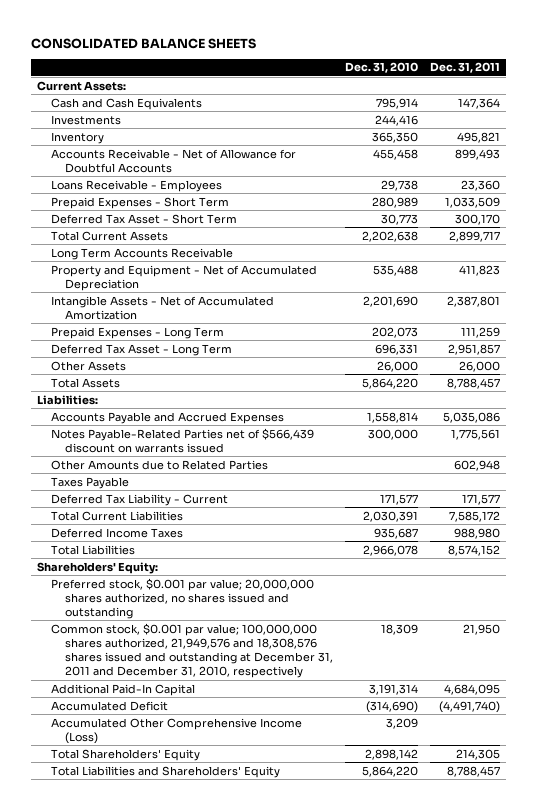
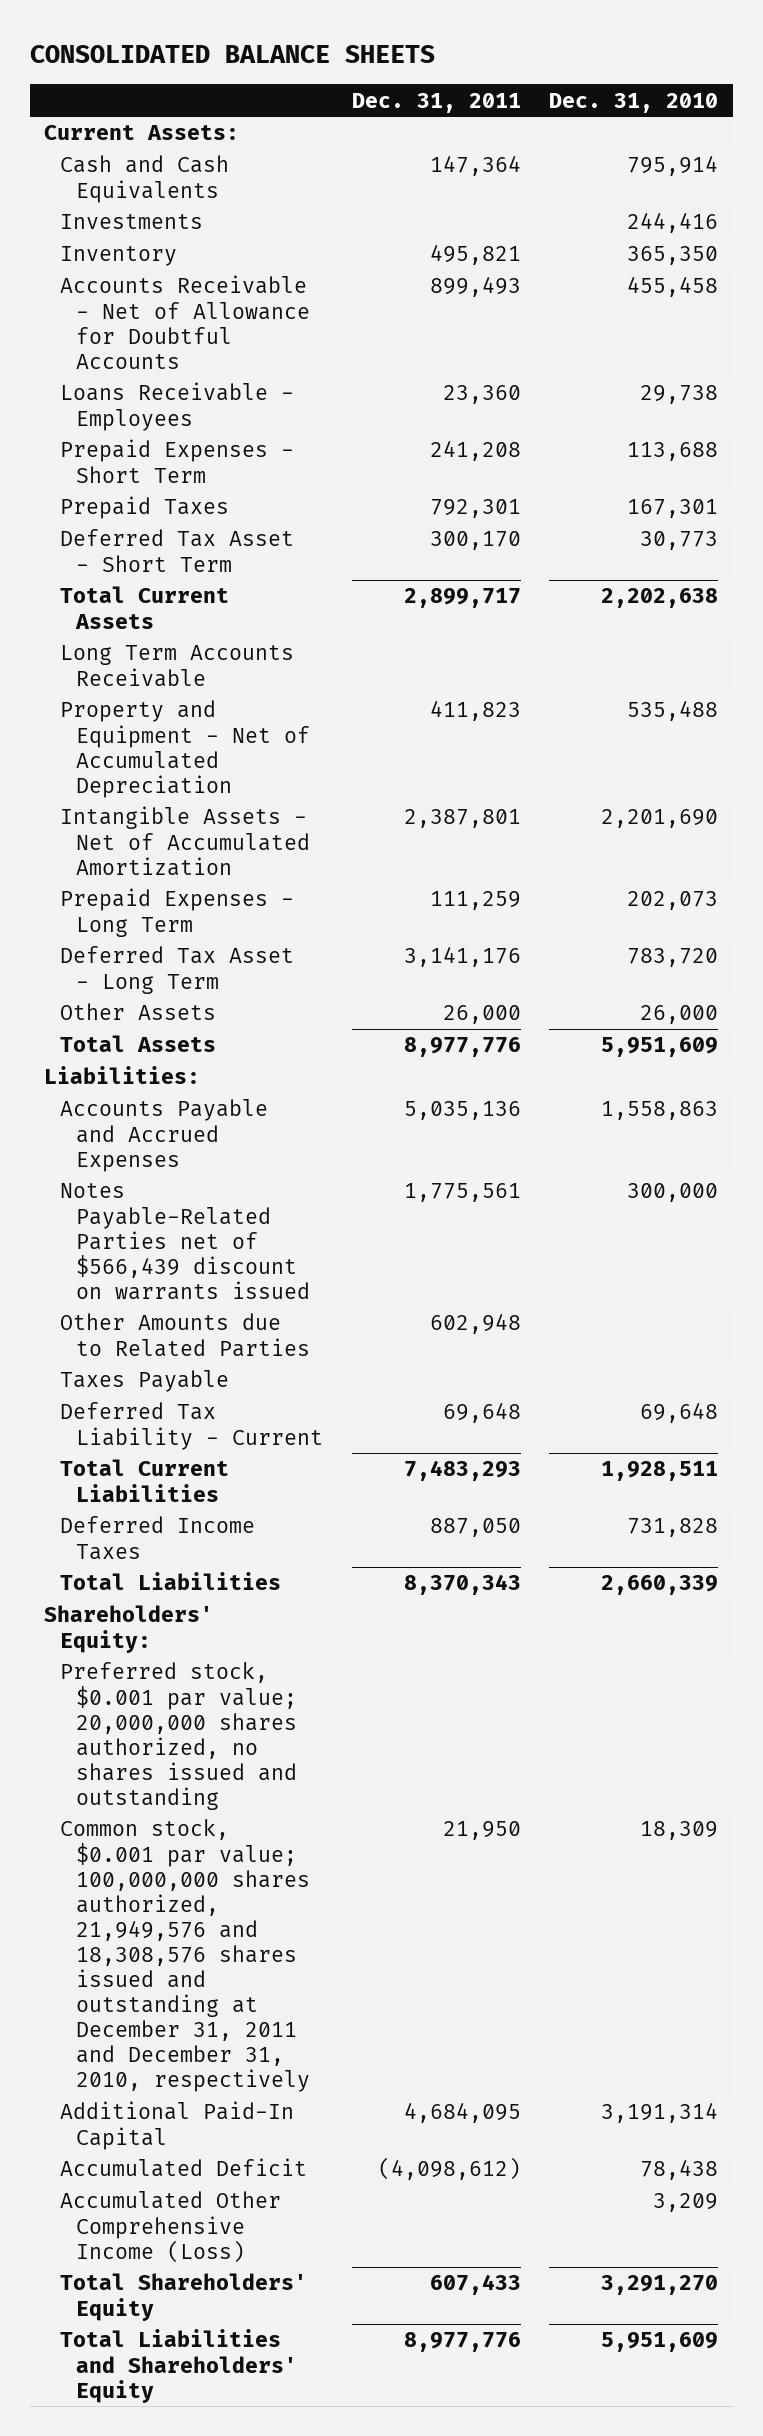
[372,196,419,208] 280,989 -> [627,442,719,462] 113,688
[445,196,501,208] 1,033,509 -> [429,440,521,462] 241,208
none -> [60,496,230,520] Prepaid Taxes
[375,343,419,355] 696,331 -> [627,948,719,968] 783,720
[448,343,501,355] 2,951,857 -> [403,946,521,968] 3,141,176
[362,377,419,389] 5,864,220 -> [601,1037,719,1058] 5,951,609
[447,377,501,389] 8,788,457 -> [403,1037,521,1058] 8,977,776
[367,411,419,423] 1,558,814 -> [601,1101,719,1121] 1,558,863
[443,411,501,423] 5,035,086 -> [403,1101,521,1121] 5,035,136
[380,493,419,505] 171,577 -> [640,1402,719,1424] 69,648
[462,493,501,505] 171,577 -> [442,1402,521,1424] 69,648
[363,510,419,522] 2,030,391 -> [601,1461,719,1482] 1,928,511
[449,510,501,522] 7,585,172 -> [403,1460,521,1482] 7,483,293
[374,527,419,539] 935,687 -> [627,1518,719,1538] 731,828
[454,527,501,539] 988,980 -> [429,1518,521,1538] 887,050
[363,544,419,556] 2,966,078 -> [601,1575,719,1596] 2,660,339
[448,544,501,556] 8,574,152 -> [403,1574,521,1596] 8,370,343
[366,700,419,713] (314,690) -> [640,2159,719,2181] 78,438
[439,700,501,713] (4,491,740) -> [377,2157,521,2181] (4,098,612)
[365,748,419,760] 2,898,142 -> [601,2275,719,2296] 3,291,270
[456,748,501,760] 214,305 -> [429,2274,521,2296] 607,433
[362,765,419,777] 5,864,220 -> [601,2332,719,2353] 5,951,609
[447,765,501,777] 8,788,457 -> [403,2332,521,2353] 8,977,776

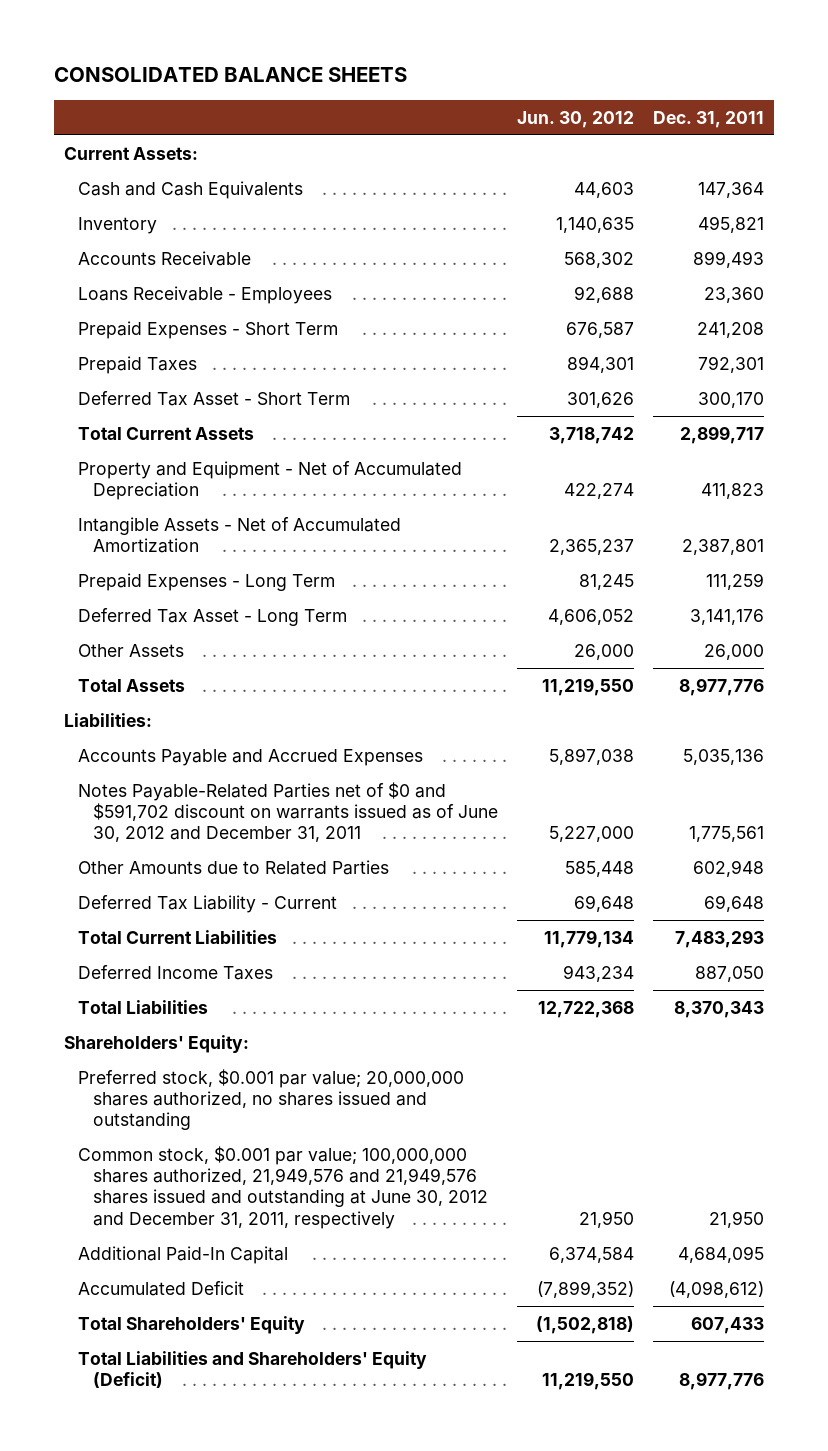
[549,92,719,113] Dec. 31, 2010 -> none
none -> [517,110,635,128] Jun. 30, 2012
[60,214,204,230] Investments -> none
[60,275,310,369] Accounts Receivable - Net of Allowance for Doubtful Accounts -> [78,251,252,267] Accounts Receivable
[60,645,295,687] Long Term Accounts Receivable -> none
[60,1183,310,1300] Notes Payable-Related Parties net of $566,439 discount on warrants issued -> [78,782,498,843] Notes Payable-Related Parties net of $0 and $591,702 discount on warrants issued as of June 30, 2012 and December 31, 2011
[60,1370,230,1393] Taxes Payable -> none
[60,1819,310,2092] Common stock, $0.001 par value; 100,000,000 shares authorized, 21,949,576 and 18,308,576 shares issued and outstanding at December 31, 2011 and December 31, 2010, respectively -> [78,1146,488,1229] Common stock, $0.001 par value; 100,000,000 shares authorized, 21,949,576 and 21,949,576 shares issued and outstanding at June 30, 2012 and December 31, 2011, respectively
[60,2191,282,2263] Accumulated Other Comprehensive Income (Loss) -> none
[60,2329,297,2403] Total Liabilities and Shareholders' Equity -> [78,1351,428,1389] Total Liabilities and Shareholders' Equity (Deficit)

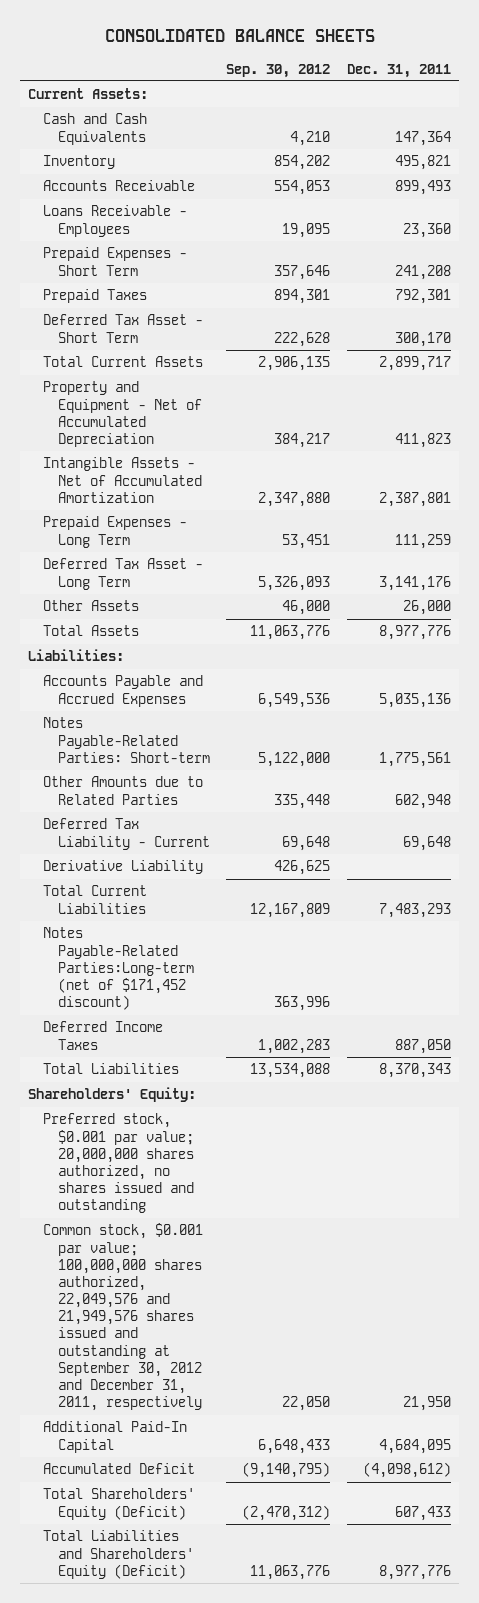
[517,110,635,128] Jun. 30, 2012 -> none
none -> [226,63,331,78] Sep. 30, 2012
[78,782,498,843] Notes Payable-Related Parties net of $0 and $591,702 discount on warrants issued as of June 30, 2012 and December 31, 2011 -> [43,717,210,763] Notes Payable-Related Parties: Short-term
none -> [43,860,204,875] Derivative Liability
none -> [43,927,194,1011] Notes Payable-Related Parties:Long-term (net of $171,452 discount)
[78,1146,488,1229] Common stock, $0.001 par value; 100,000,000 shares authorized, 21,949,576 and 21,949,576 shares issued and outstanding at June 30, 2012 and December 31, 2011, respectively -> [43,1223,204,1412] Common stock, $0.001 par value; 100,000,000 shares authorized, 22,049,576 and 21,949,576 shares issued and outstanding at September 30, 2012 and December 31, 2011, respectively
[78,1316,306,1335] Total Shareholders' Equity -> [43,1488,196,1520] Total Shareholders' Equity (Deficit)

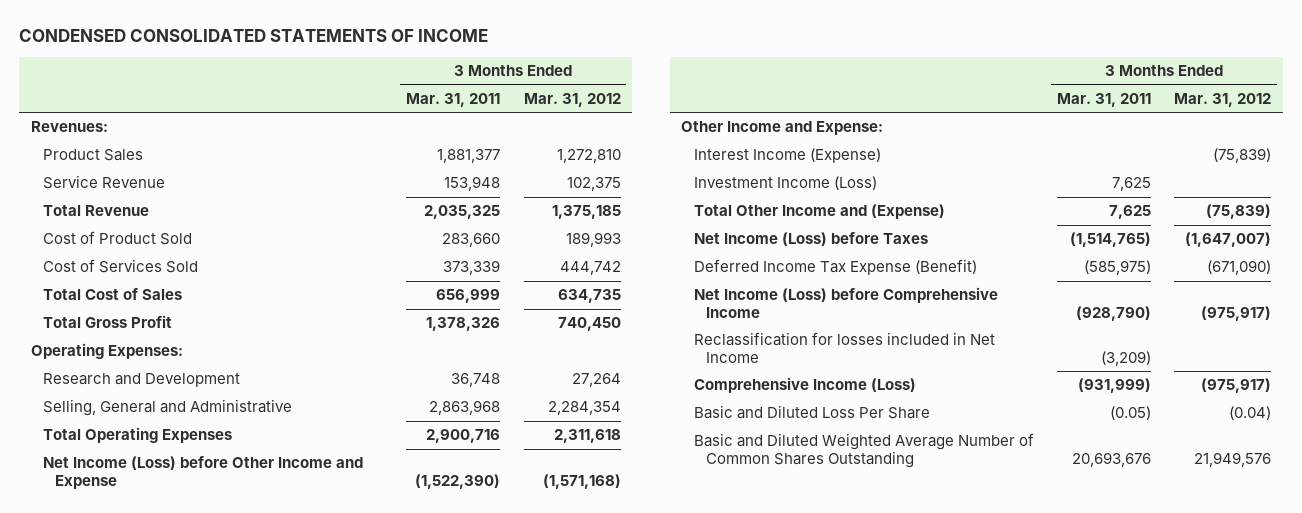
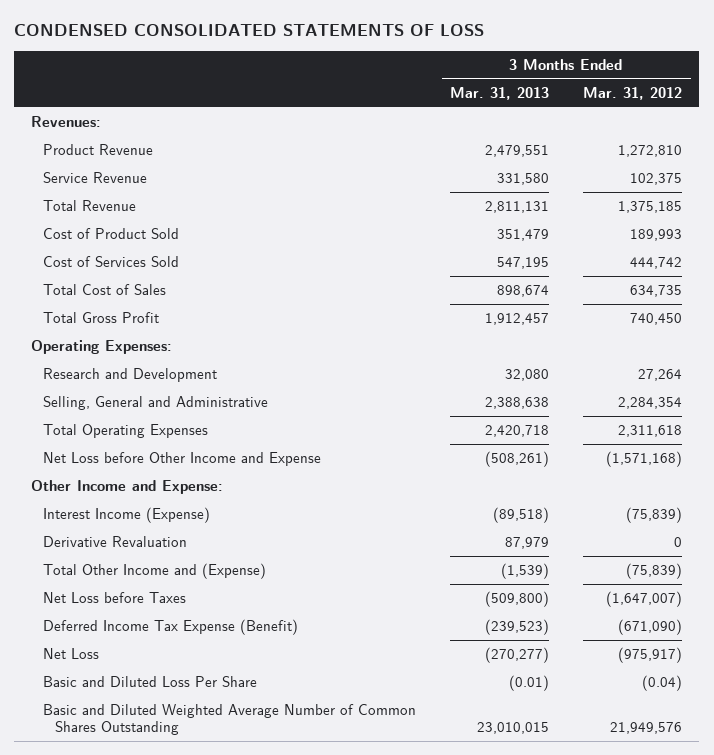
[18,28,488,42] CONDENSED CONSOLIDATED STATEMENTS OF INCOME -> [14,24,485,37] CONDENSED CONSOLIDATED STATEMENTS OF LOSS
[406,92,501,107] Mar. 31, 2011 -> none
none -> [450,86,550,100] Mar. 31, 2013
[42,149,143,162] Product Sales -> [42,143,153,155] Product Revenue
[42,456,363,490] Net Income (Loss) before Other Income and Expense -> [42,451,321,466] Net Loss before Other Income and Expense
[693,176,877,191] Investment Income (Loss) -> none
none -> [42,535,187,547] Derivative Revaluation
[693,232,928,247] Net Income (Loss) before Taxes -> [42,591,186,603] Net Loss before Taxes
[693,332,995,364] Reclassification for losses included in Net Income -> none
[693,377,916,394] Comprehensive Income (Loss) -> none
[693,287,998,319] Net Income (Loss) before Comprehensive Income -> [42,647,99,659] Net Loss

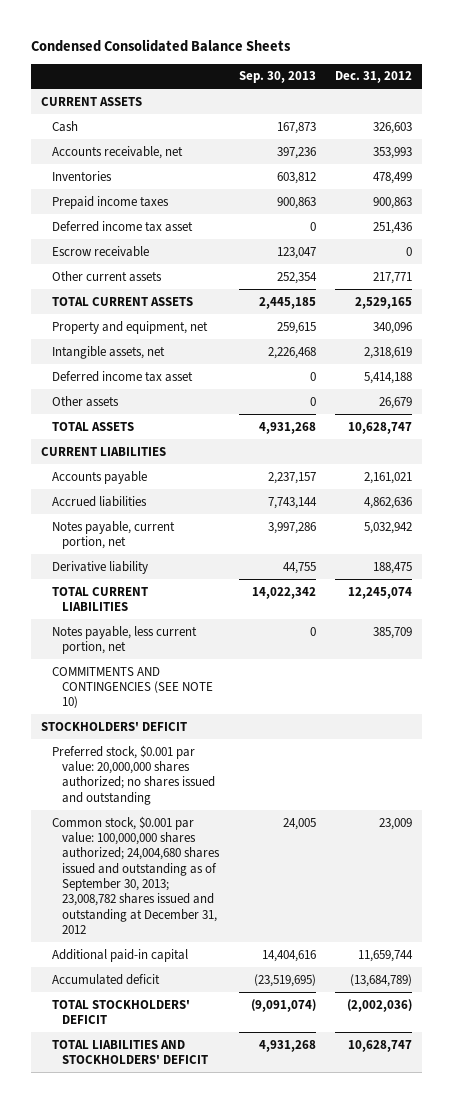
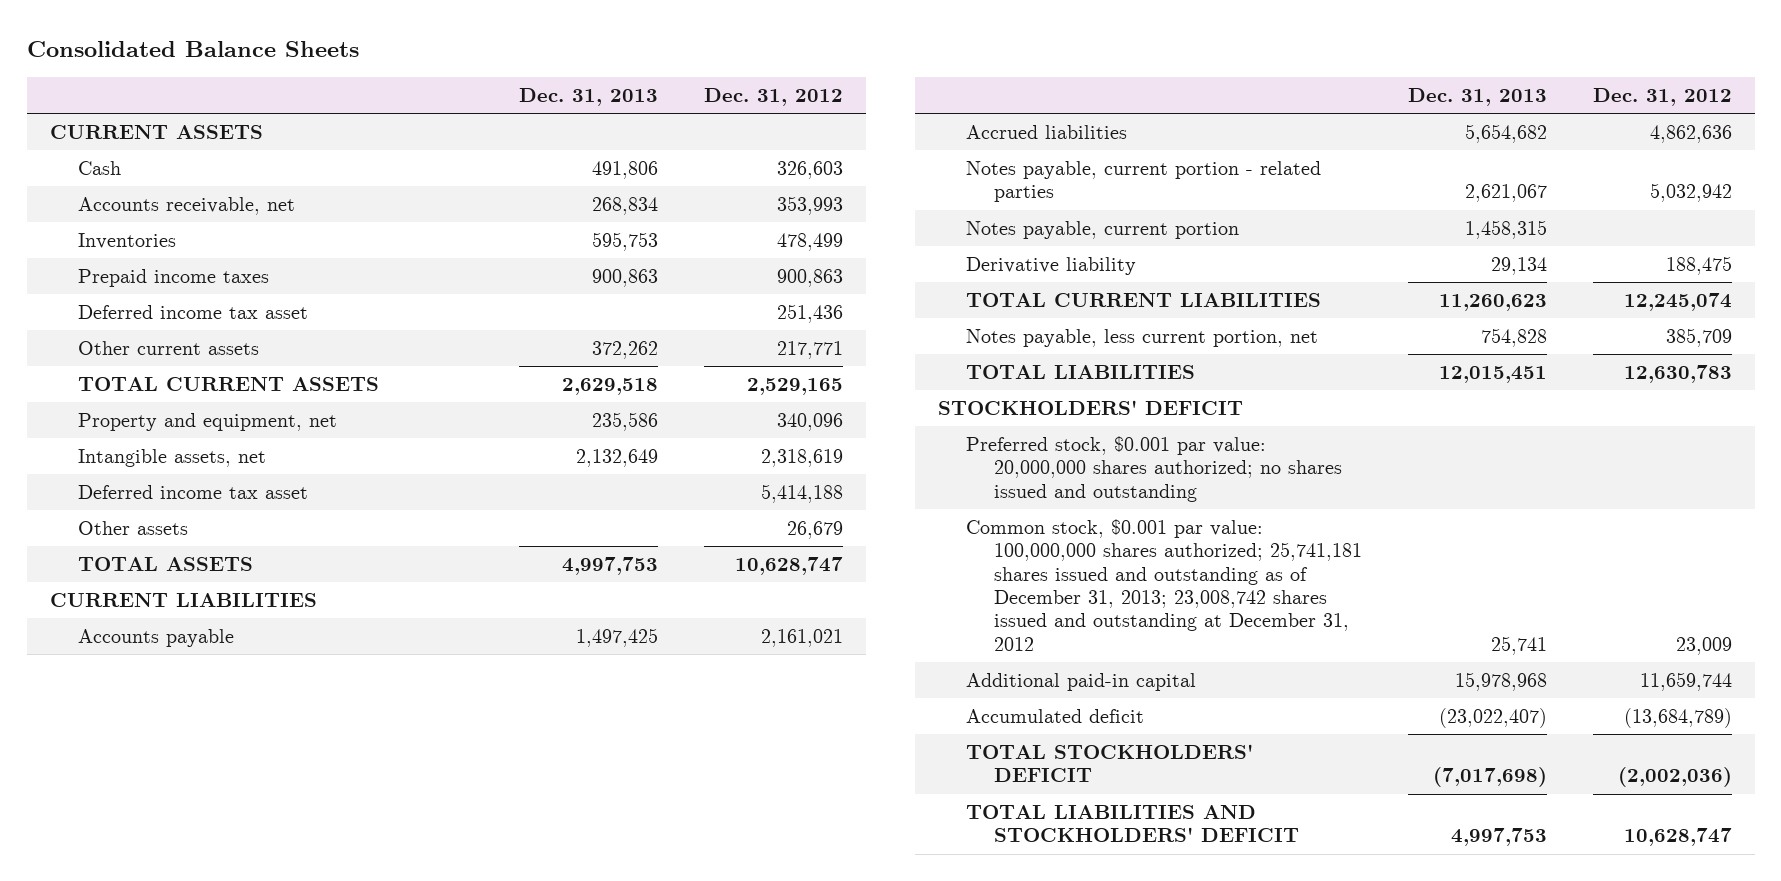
[31,38,292,52] Condensed Consolidated Balance Sheets -> [26,41,359,58] Consolidated Balance Sheets
[238,71,316,84] Sep. 30, 2013 -> none
none -> [519,87,659,106] Dec. 31, 2013
[51,245,149,257] Escrow receivable -> none
[51,520,175,549] Notes payable, current portion, net -> [966,160,1322,203] Notes payable, current portion - related parties
none -> [966,220,1240,239] Notes payable, current portion
[51,666,214,709] COMMITMENTS AND CONTINGENCIES (SEE NOTE 10) -> none
none -> [966,364,1196,379] TOTAL LIABILITIES
[51,815,221,934] Common stock, $0.001 par value: 100,000,000 shares authorized; 24,004,680 shares issued and outstanding as of September 30, 2013; 23,008,782 shares issued and outstanding at December 31, 2012 -> [966,518,1363,651] Common stock, $0.001 par value: 100,000,000 shares authorized; 25,741,181 shares issued and outstanding as of December 31, 2013; 23,008,742 shares issued and outstanding at December 31, 2012

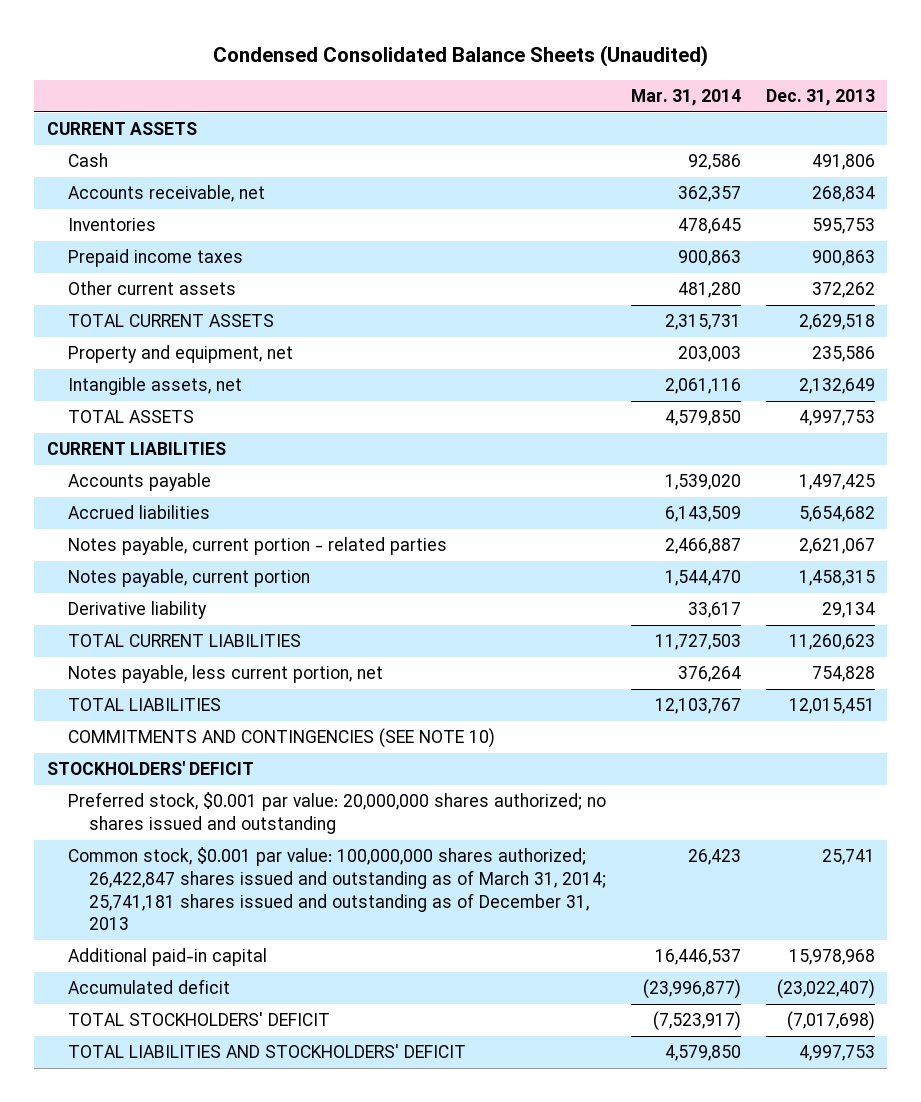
[26,41,359,58] Consolidated Balance Sheets -> [212,45,708,68] Condensed Consolidated Balance Sheets (Unaudited)
[704,87,844,106] Dec. 31, 2012 -> none
none -> [630,89,741,107] Mar. 31, 2014
[77,304,308,319] Deferred income tax asset -> none
[77,484,308,499] Deferred income tax asset -> none
[77,520,188,535] Other assets -> none
none -> [67,728,495,749] COMMITMENTS AND CONTINGENCIES (SEE NOTE 10)
[966,518,1363,651] Common stock, $0.001 par value: 100,000,000 shares authorized; 25,741,181 shares issued and outstanding as of December 31, 2013; 23,008,742 shares issued and outstanding at December 31, 2012 -> [67,847,606,931] Common stock, $0.001 par value: 100,000,000 shares authorized; 26,422,847 shares issued and outstanding as of March 31, 2014; 25,741,181 shares issued and outstanding as of December 31, 2013

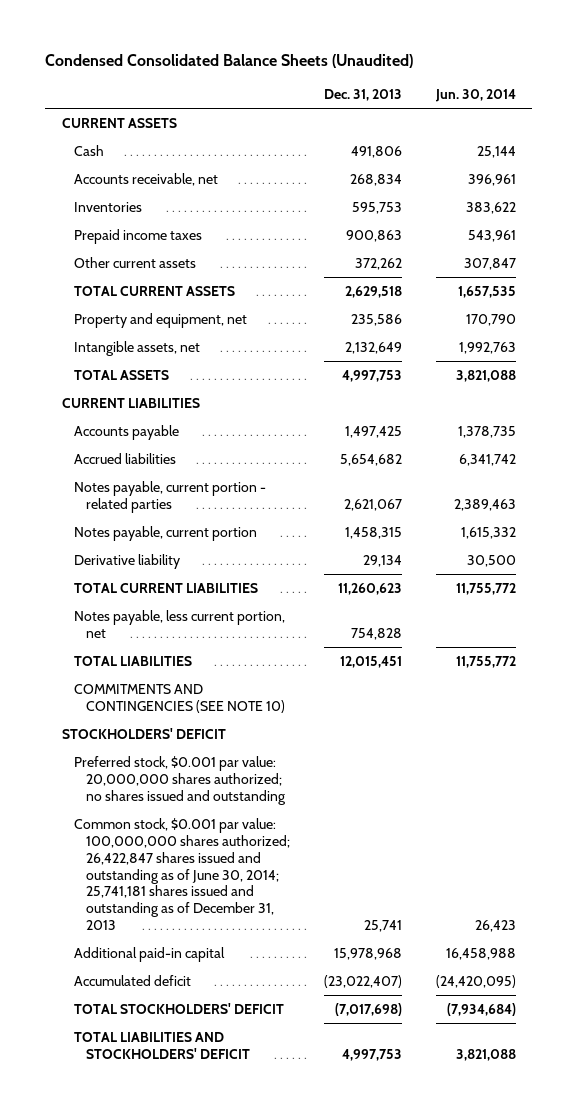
[630,89,741,107] Mar. 31, 2014 -> none
none -> [434,89,516,103] Jun. 30, 2014
[67,847,606,931] Common stock, $0.001 par value: 100,000,000 shares authorized; 26,422,847 shares issued and outstanding as of March 31, 2014; 25,741,181 shares issued and outstanding as of December 31, 2013 -> [73,817,291,931] Common stock, $0.001 par value: 100,000,000 shares authorized; 26,422,847 shares issued and outstanding as of June 30, 2014; 25,741,181 shares issued and outstanding as of December 31, 2013

